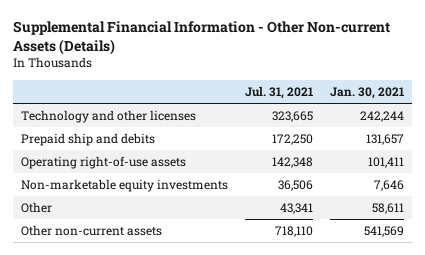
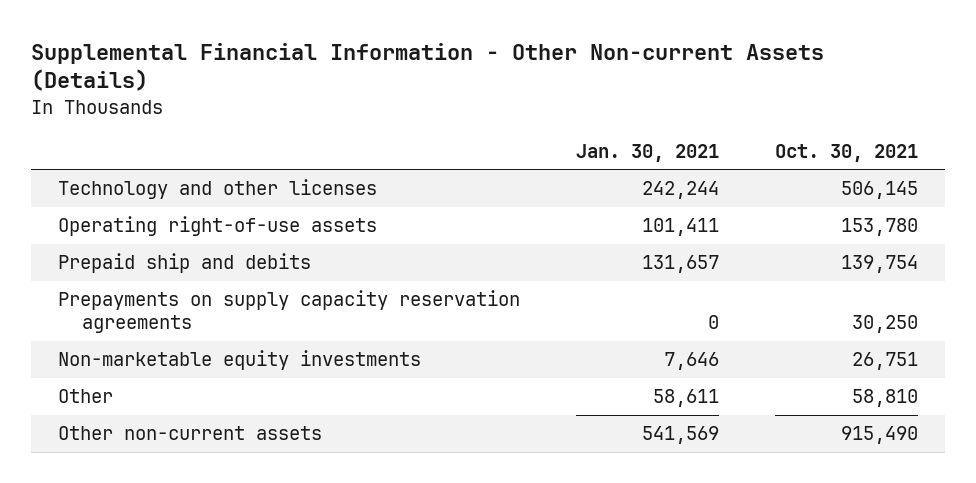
[245,85,314,99] Jul. 31, 2021 -> none
none -> [774,143,918,162] Oct. 30, 2021
[21,133,156,147] Prepaid ship and debits -> [58,253,312,274] Prepaid ship and debits
none -> [58,290,521,334] Prepayments on supply capacity reservation agreements

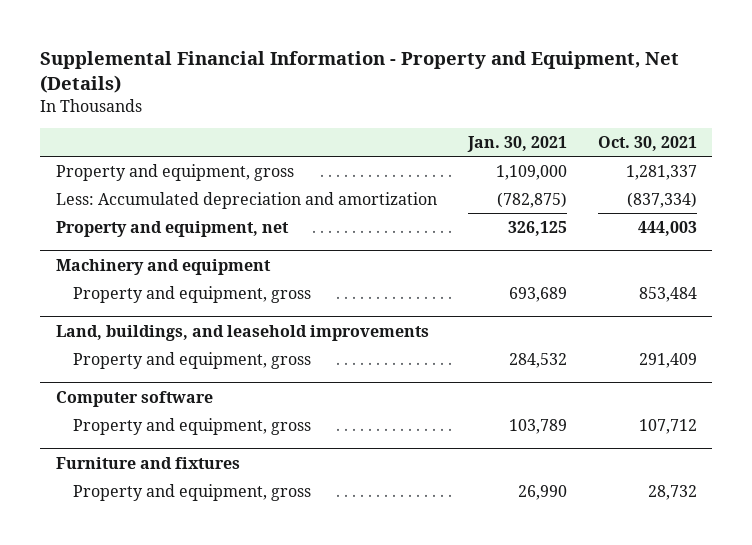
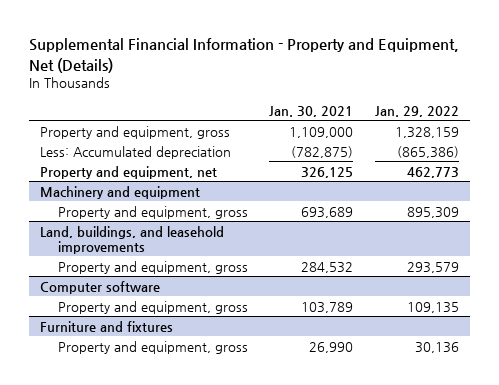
[597,136,697,152] Oct. 30, 2021 -> none
none -> [375,105,460,117] Jan. 29, 2022
[55,191,437,209] Less: Accumulated depreciation and amortization -> [39,145,231,159] Less: Accumulated depreciation

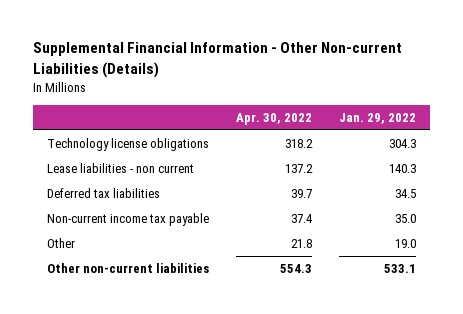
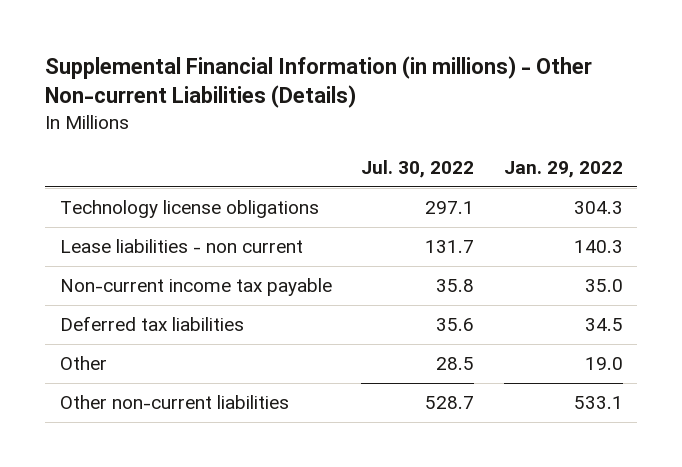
[33,42,403,78] Supplemental Financial Information - Other Non-current Liabilities (Details) -> [44,56,592,109] Supplemental Financial Information (in millions) - Other Non-current Liabilities (Details)
[235,112,312,125] Apr. 30, 2022 -> none
none -> [361,159,475,178] Jul. 30, 2022
[46,188,160,199] Deferred tax liabilities -> [59,316,244,332] Deferred tax liabilities

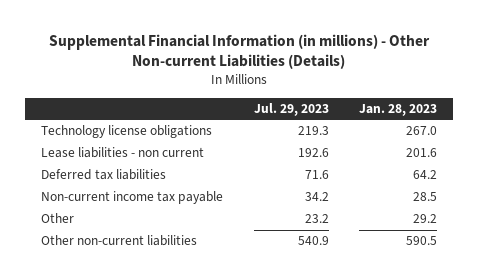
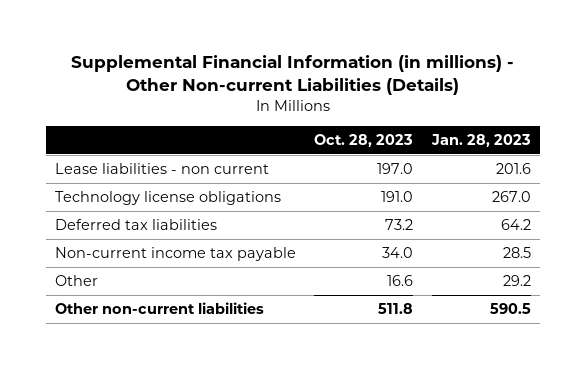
[253,102,329,116] Jul. 29, 2023 -> none
none -> [314,133,414,147] Oct. 28, 2023
[40,125,212,139] Technology license obligations -> [54,191,281,206] Technology license obligations

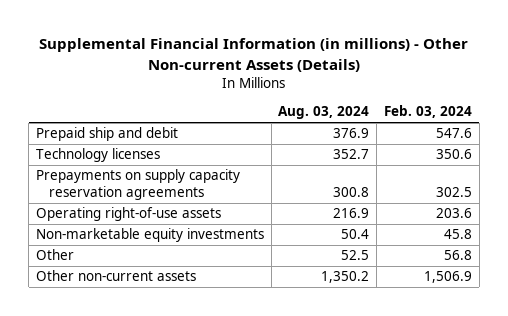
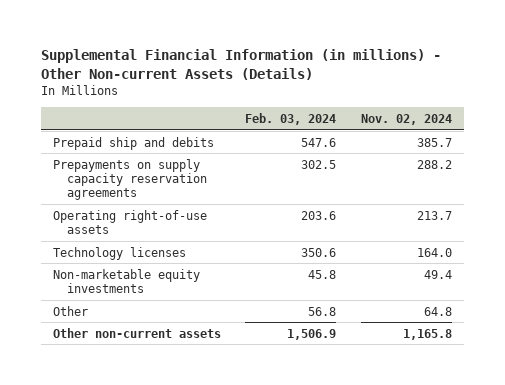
[278,106,370,120] Aug. 03, 2024 -> none
none -> [360,113,452,125] Nov. 02, 2024
[35,127,178,142] Prepaid ship and debit -> [53,136,215,150] Prepaid ship and debits
[35,148,160,163] Technology licenses -> [53,246,187,260] Technology licenses

